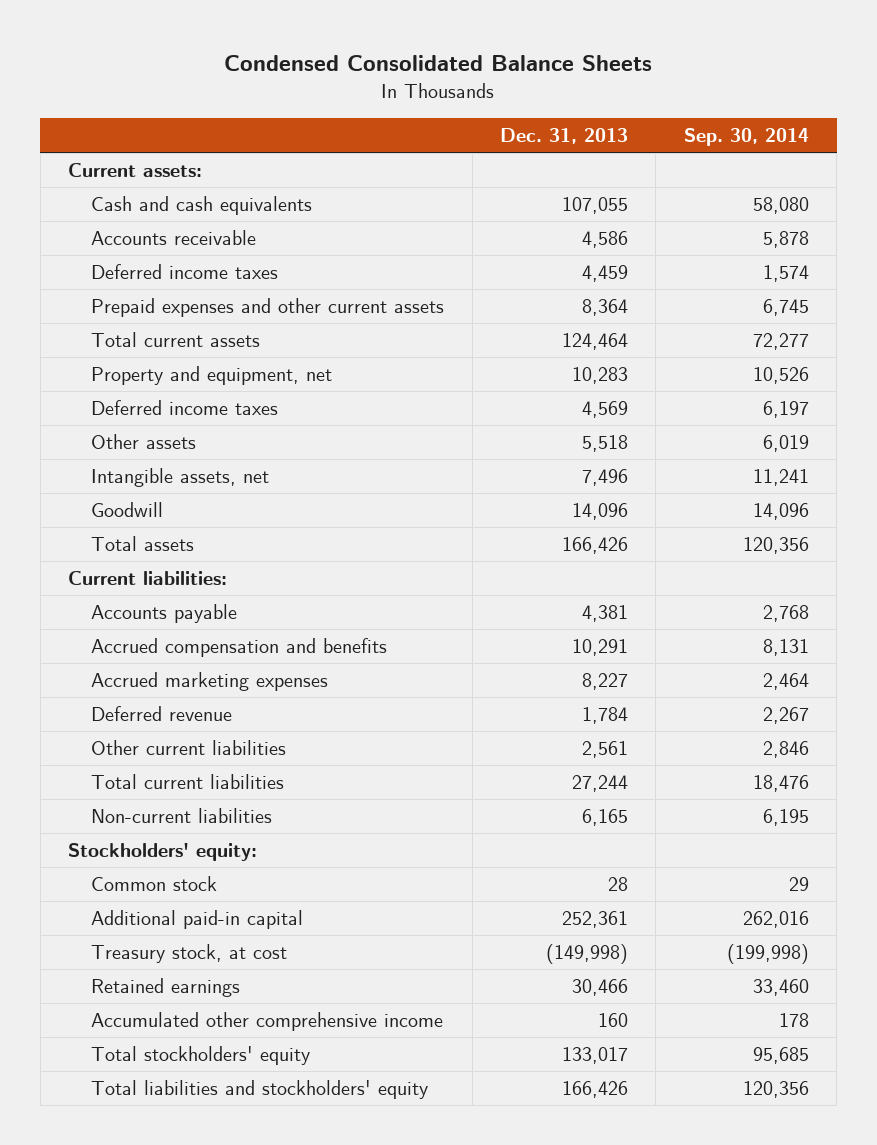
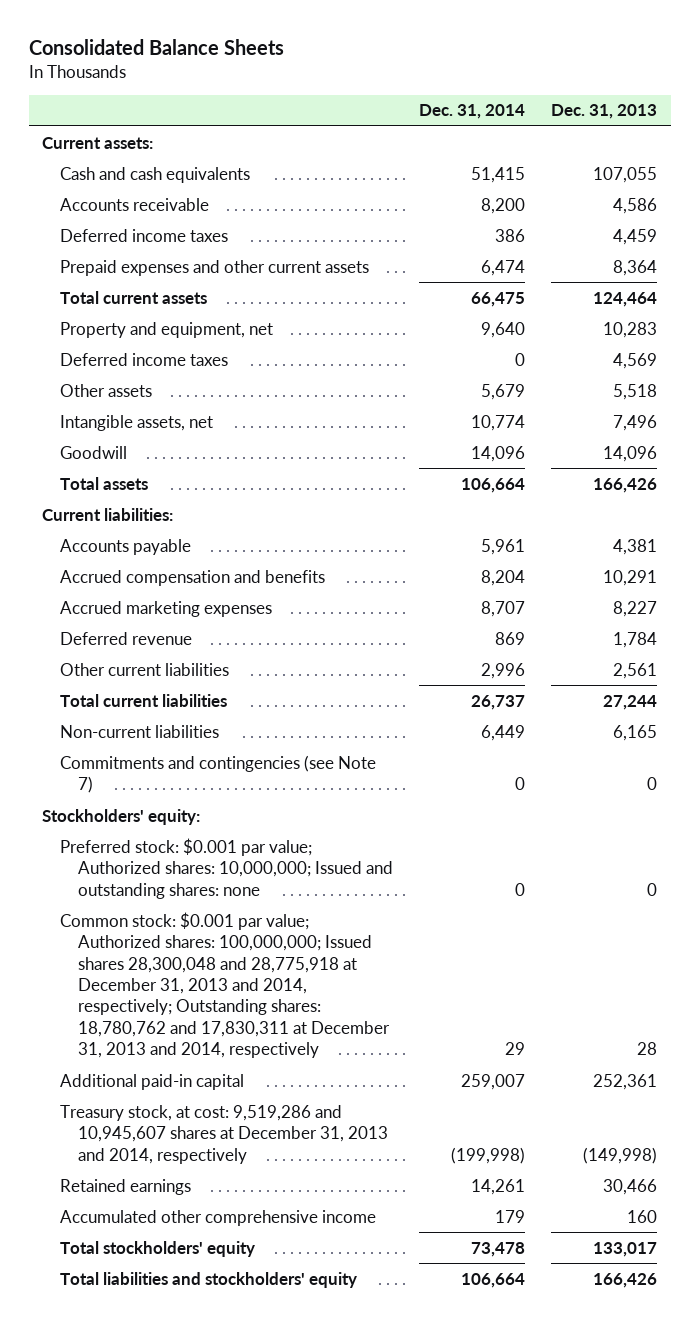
[224,55,653,72] Condensed Consolidated Balance Sheets -> [28,38,284,55] Consolidated Balance Sheets
[683,128,809,147] Sep. 30, 2014 -> none
none -> [419,104,526,120] Dec. 31, 2014
none -> [59,754,376,794] Commitments and contingencies (see Note 7)
none -> [59,837,394,899] Preferred stock: $0.001 par value; Authorized shares: 10,000,000; Issued and outstanding shares: none
[91,876,218,892] Common stock -> [59,911,391,1059] Common stock: $0.001 par value; Authorized shares: 100,000,000; Issued shares 28,300,048 and 28,775,918 at December 31, 2013 and 2014, respectively; Outstanding shares: 18,780,762 and 17,830,311 at December 31, 2013 and 2014, respectively
[91,944,288,964] Treasury stock, at cost -> [59,1104,389,1164] Treasury stock, at cost: 9,519,286 and 10,945,607 shares at December 31, 2013 and 2014, respectively

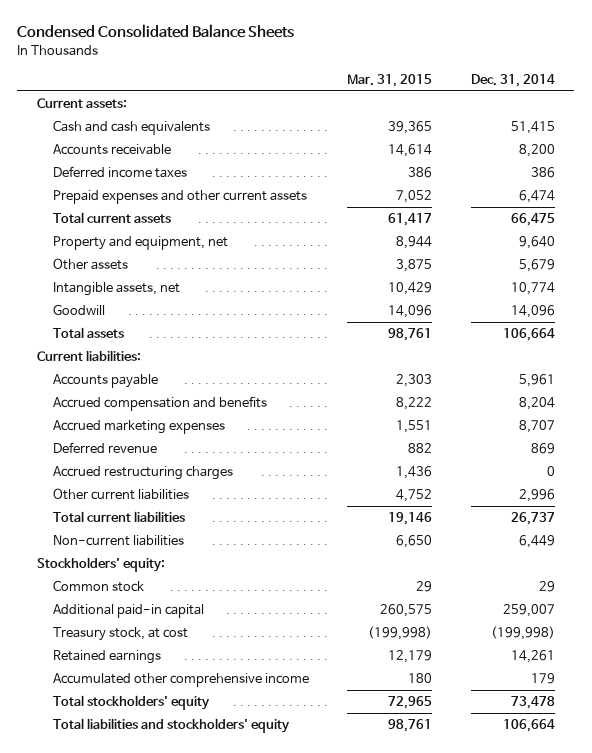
[28,38,284,55] Consolidated Balance Sheets -> [17,24,295,39] Condensed Consolidated Balance Sheets
[551,104,658,120] Dec. 31, 2013 -> none
none -> [347,73,433,87] Mar. 31, 2015
[59,352,228,366] Deferred income taxes -> none
none -> [52,466,233,481] Accrued restructuring charges
[59,754,376,794] Commitments and contingencies (see Note 7) -> none
[59,837,394,899] Preferred stock: $0.001 par value; Authorized shares: 10,000,000; Issued and outstanding shares: none -> none
[59,911,391,1059] Common stock: $0.001 par value; Authorized shares: 100,000,000; Issued shares 28,300,048 and 28,775,918 at December 31, 2013 and 2014, respectively; Outstanding shares: 18,780,762 and 17,830,311 at December 31, 2013 and 2014, respectively -> [52,580,144,593] Common stock
[59,1104,389,1164] Treasury stock, at cost: 9,519,286 and 10,945,607 shares at December 31, 2013 and 2014, respectively -> [52,627,188,642] Treasury stock, at cost

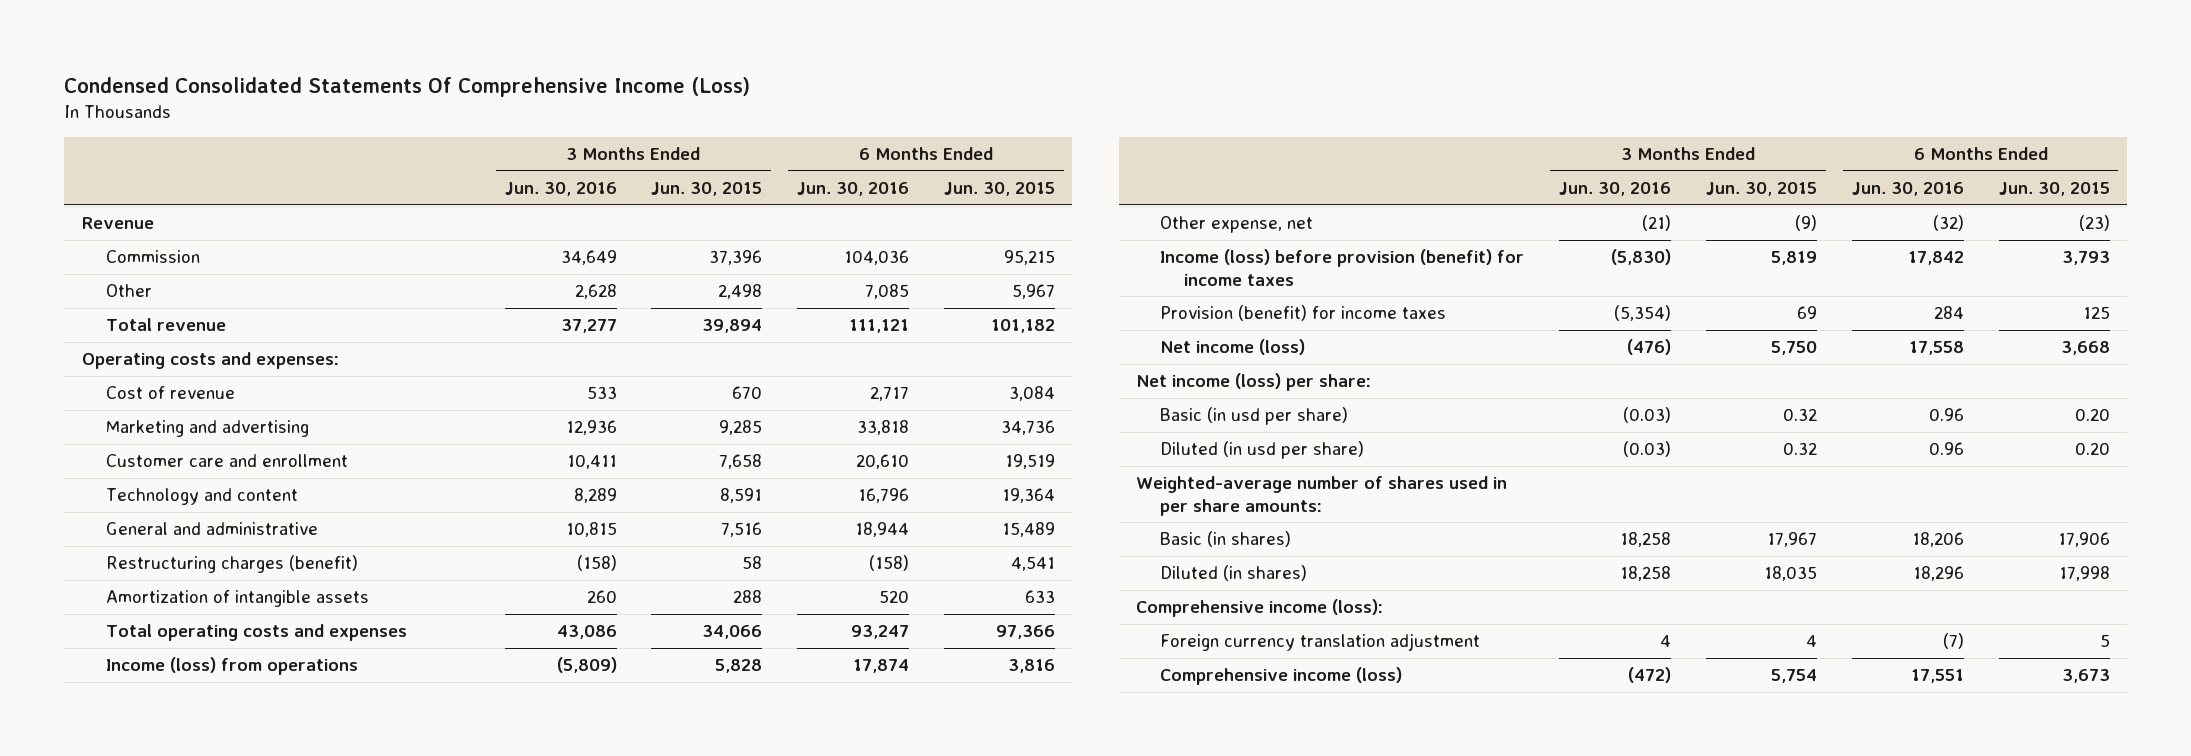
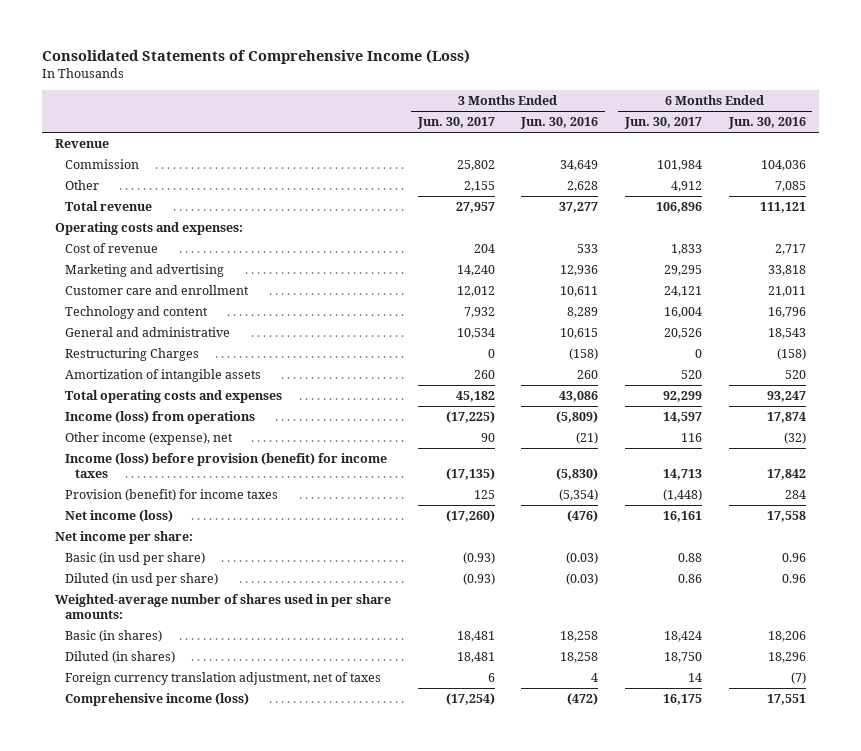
[64,77,751,98] Condensed Consolidated Statements Of Comprehensive Income (Loss) -> [41,48,470,64] Consolidated Statements of Comprehensive Income (Loss)
[651,182,763,197] Jun. 30, 2015 -> none
[944,182,1056,197] Jun. 30, 2015 -> none
none -> [416,117,495,130] Jun. 30, 2017
none -> [623,117,702,130] Jun. 30, 2017
[566,454,617,470] 10,411 -> [560,285,599,297] 10,611
[856,454,910,470] 20,610 -> [767,285,806,297] 21,011
[565,522,617,538] 10,815 -> [560,327,599,339] 10,615
[855,522,910,538] 18,944 -> [767,327,806,339] 18,543
[105,555,358,574] Restructuring charges (benefit) -> [64,347,199,361] Restructuring Charges
[1160,216,1314,234] Other expense, net -> [64,431,233,445] Other income (expense), net
[1136,373,1372,392] Net income (loss) per share: -> [54,530,193,544] Net income per share:
[1136,599,1384,618] Comprehensive income (loss): -> none
[1160,633,1481,652] Foreign currency translation adjustment -> [64,671,381,685] Foreign currency translation adjustment, net of taxes

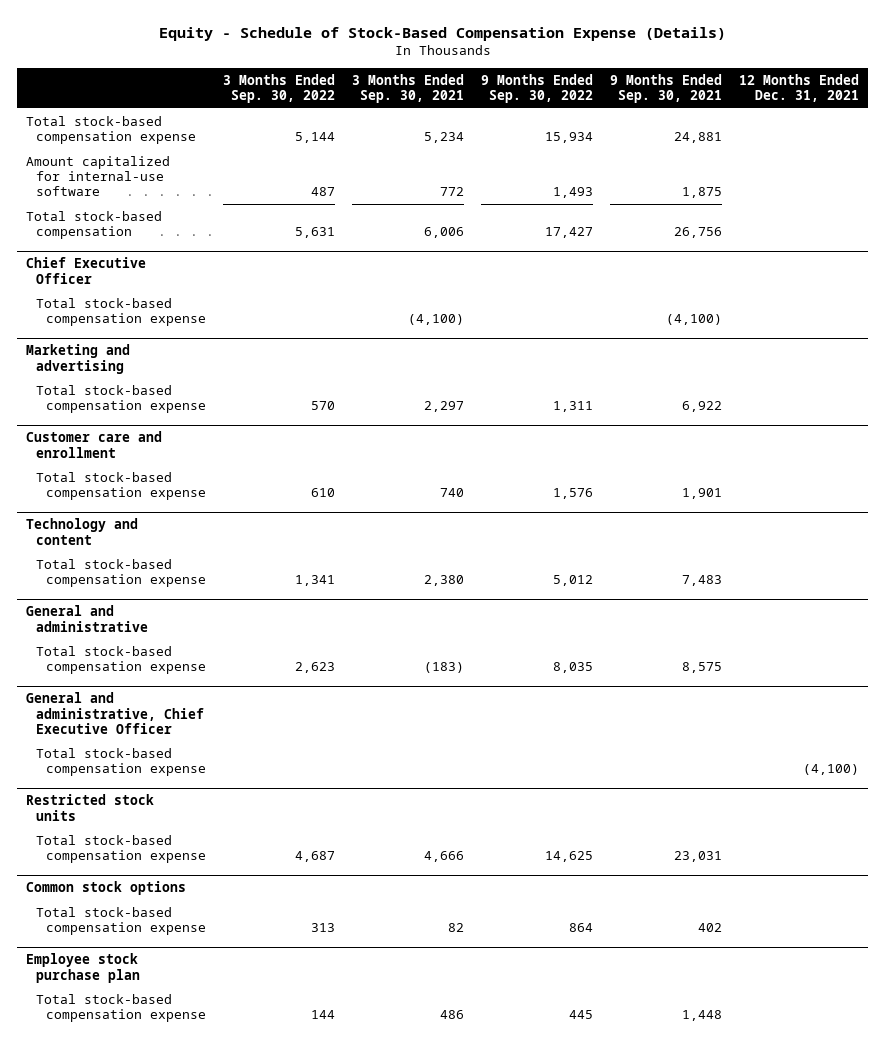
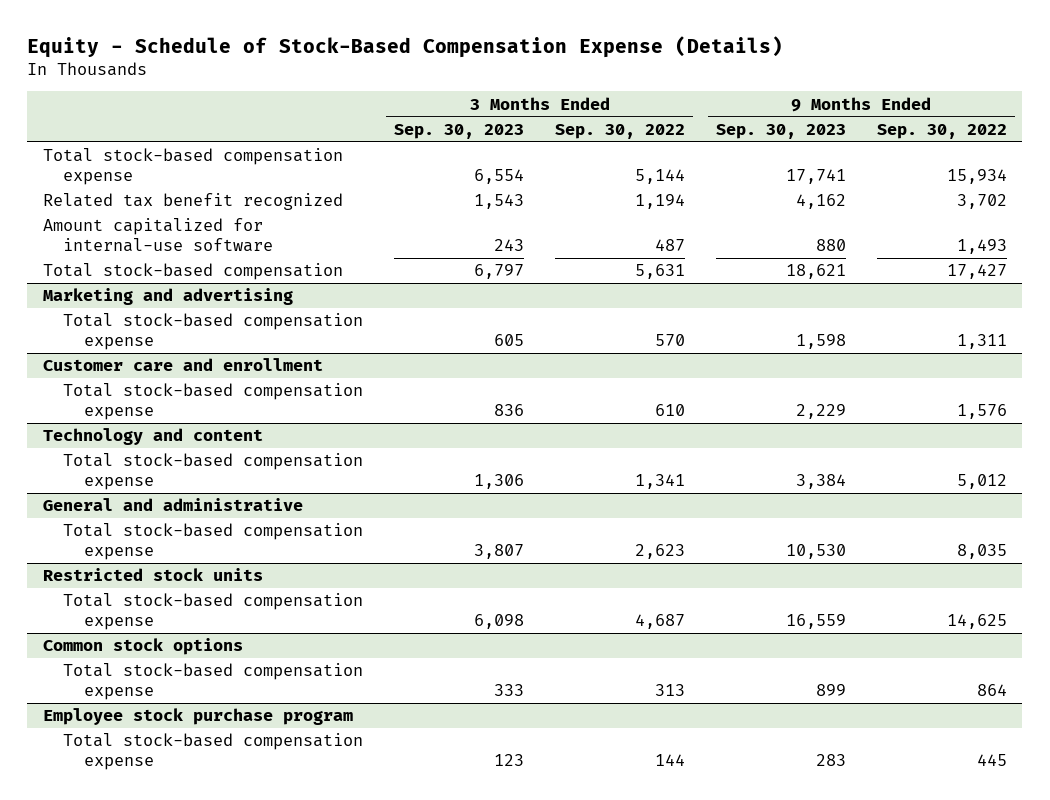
[352,74,465,104] 3 Months Ended Sep. 30, 2021 -> none
[610,74,723,104] 9 Months Ended Sep. 30, 2021 -> none
[739,74,860,103] 12 Months Ended Dec. 31, 2021 -> none
none -> [394,123,525,139] Sep. 30, 2023
none -> [715,123,846,139] Sep. 30, 2023
none -> [42,193,343,211] Related tax benefit recognized
[25,257,146,284] Chief Executive Officer -> none
[35,297,206,327] Total stock-based compensation expense -> none
[25,692,204,734] General and administrative, Chief Executive Officer -> none
[35,747,206,777] Total stock-based compensation expense -> none
[25,953,140,983] Employee stock purchase plan -> [42,708,353,726] Employee stock purchase program

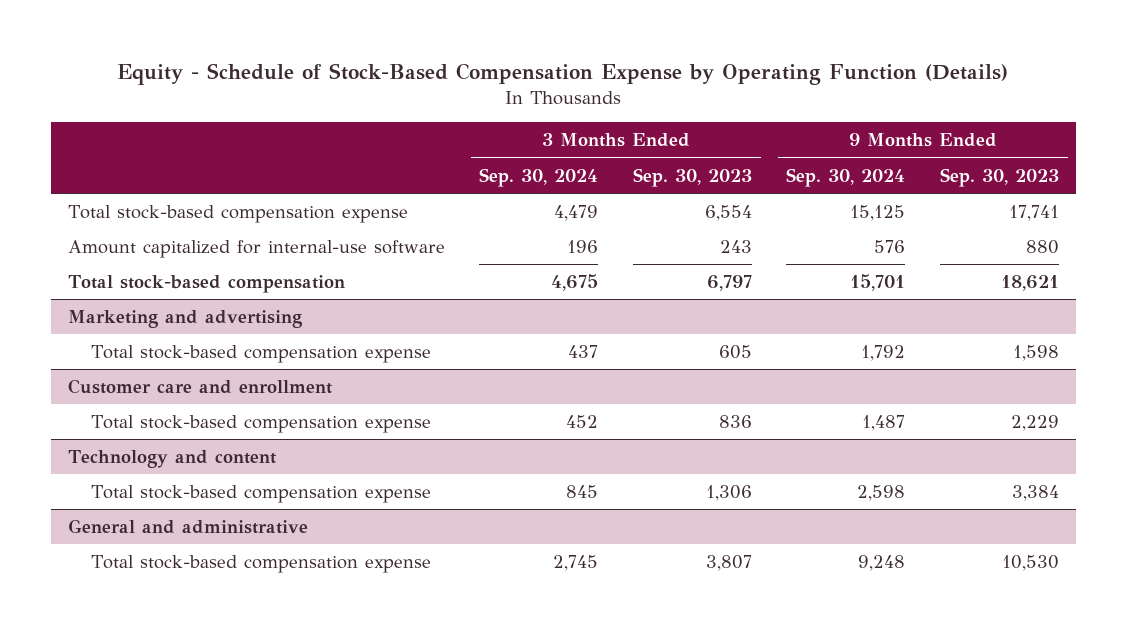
[27,35,784,58] Equity - Schedule of Stock-Based Compensation Expense (Details) -> [117,63,1009,86] Equity - Schedule of Stock-Based Compensation Expense by Operating Function (Details)
[554,123,685,139] Sep. 30, 2022 -> none
[876,123,1007,139] Sep. 30, 2022 -> none
none -> [479,167,599,187] Sep. 30, 2024
none -> [786,167,906,187] Sep. 30, 2024
[42,193,343,211] Related tax benefit recognized -> none
[42,568,263,582] Restricted stock units -> none
[63,593,364,631] Total stock-based compensation expense -> none
[42,638,243,656] Common stock options -> none
[63,663,364,701] Total stock-based compensation expense -> none
[42,708,353,726] Employee stock purchase program -> none
[63,733,364,771] Total stock-based compensation expense -> none

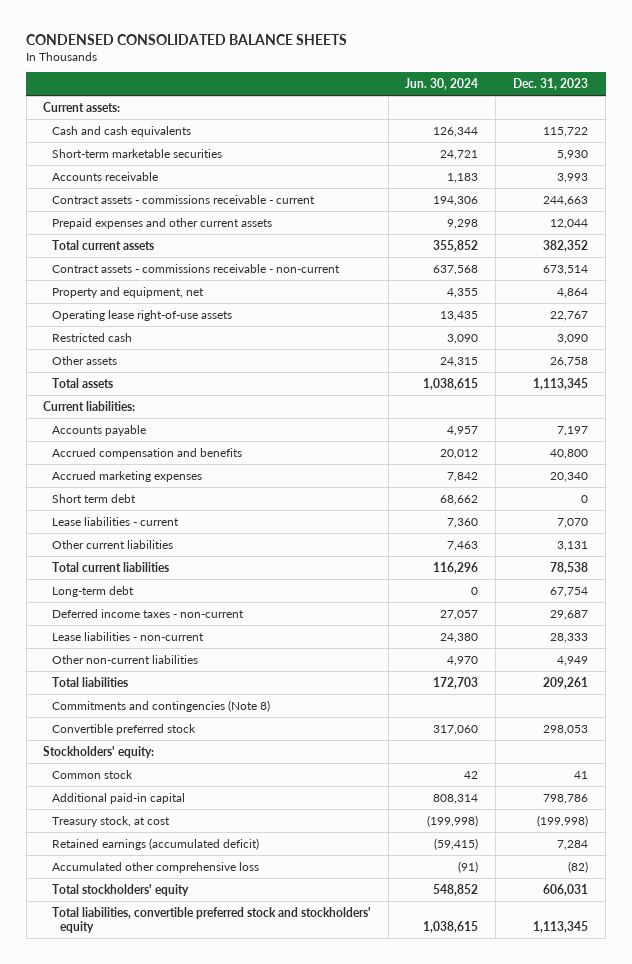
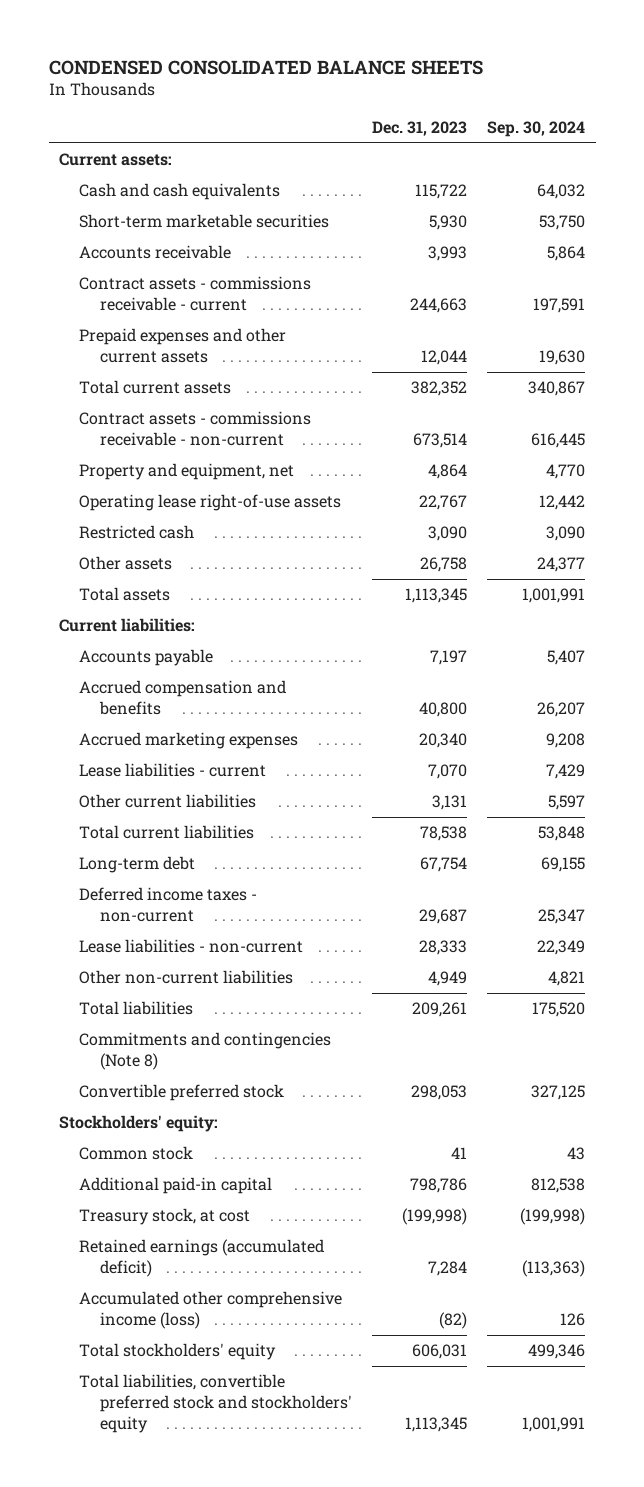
[405,78,479,91] Jun. 30, 2024 -> none
none -> [487,120,586,137] Sep. 30, 2024
[51,493,136,503] Short term debt -> none
[51,861,259,873] Accumulated other comprehensive loss -> [79,1291,343,1330] Accumulated other comprehensive income (loss)

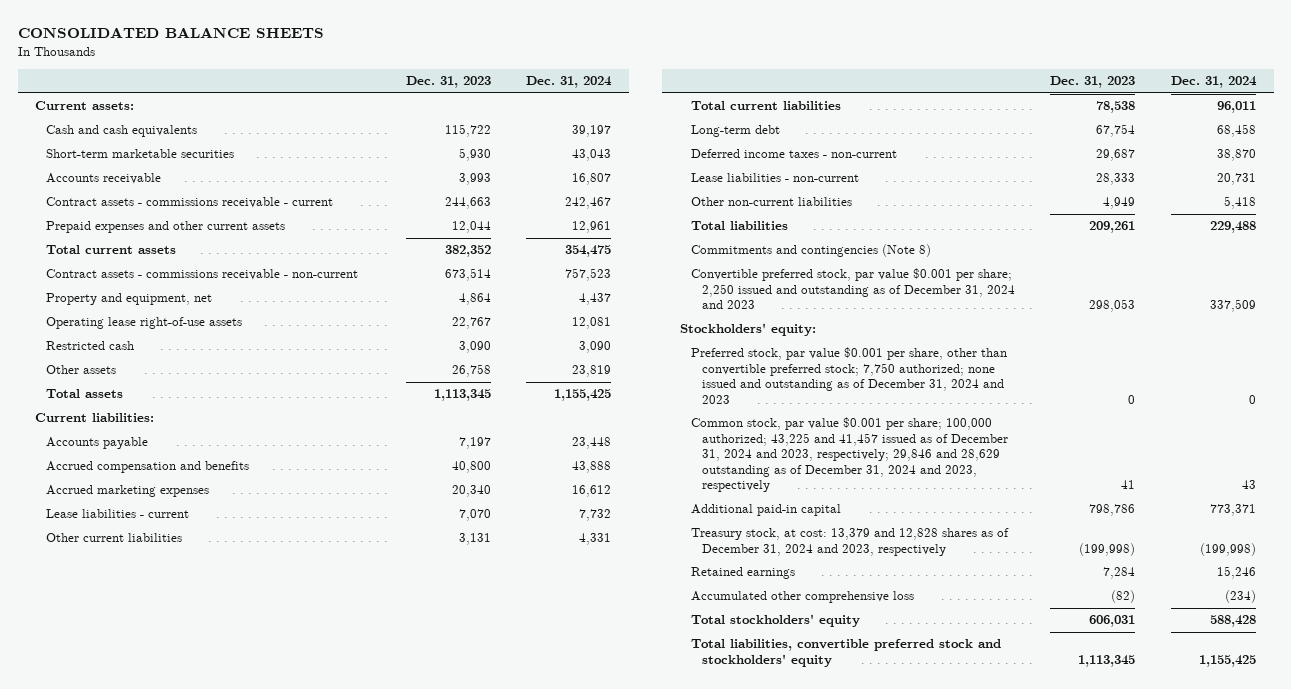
[48,59,483,75] CONDENSED CONSOLIDATED BALANCE SHEETS -> [17,26,324,38] CONSOLIDATED BALANCE SHEETS
[487,120,586,137] Sep. 30, 2024 -> none
none -> [526,76,613,89] Dec. 31, 2024
[79,1084,285,1102] Convertible preferred stock -> [690,268,1015,310] Convertible preferred stock, par value $0.001 per share; 2,250 issued and outstanding as of December 31, 2024 and 2023
none -> [690,347,1007,404] Preferred stock, par value $0.001 per share, other than convertible preferred stock; 7,750 authorized; none issued and outstanding as of December 31, 2024 and 2023
[79,1146,194,1161] Common stock -> [690,417,1008,493] Common stock, par value $0.001 per share; 100,000 authorized; 43,225 and 41,457 issued as of December 31, 2024 and 2023, respectively; 29,846 and 28,629 outstanding as of December 31, 2024 and 2023, respectively
[79,1208,251,1226] Treasury stock, at cost -> [690,528,1009,556] Treasury stock, at cost: 13,379 and 12,828 shares as of December 31, 2024 and 2023, respectively
[79,1239,325,1278] Retained earnings (accumulated deficit) -> [690,567,795,580] Retained earnings
[79,1291,343,1330] Accumulated other comprehensive income (loss) -> [690,591,914,604] Accumulated other comprehensive loss

